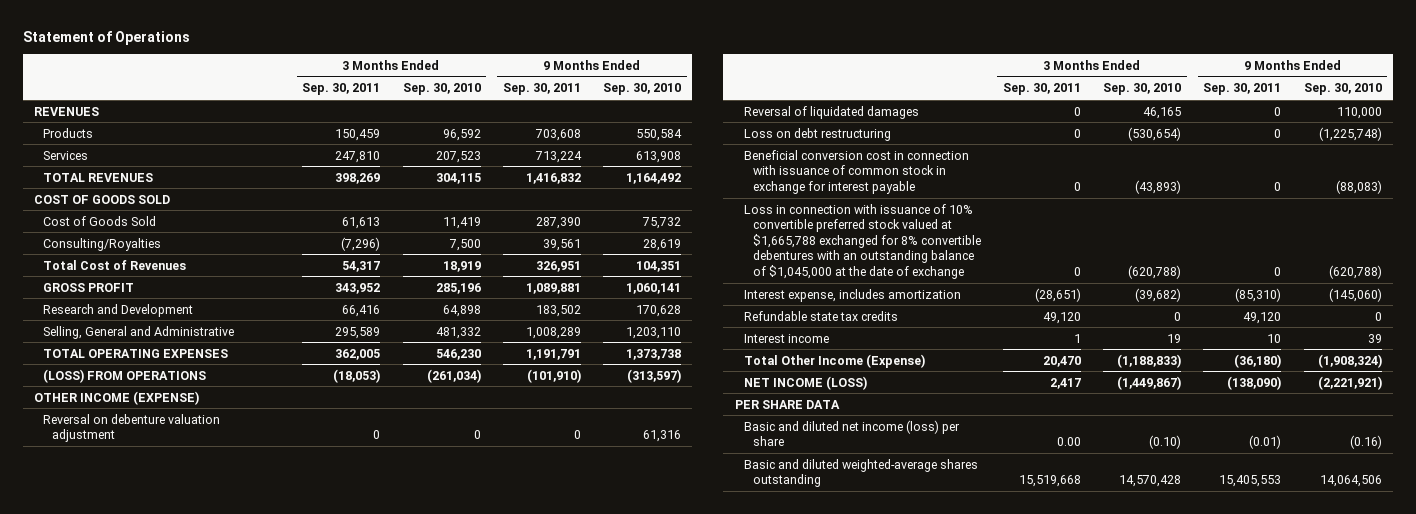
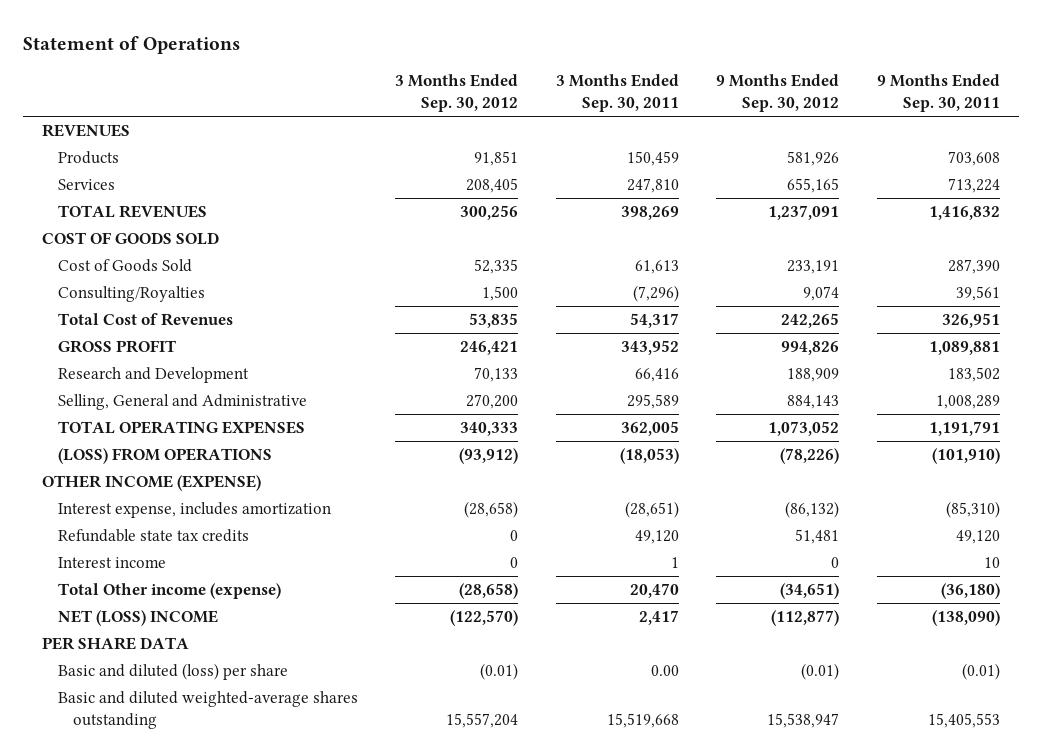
[402,83,481,96] Sep. 30, 2010 -> none
[603,83,682,96] Sep. 30, 2010 -> none
none -> [395,73,519,113] 3 Months Ended Sep. 30, 2012
none -> [716,73,840,113] 9 Months Ended Sep. 30, 2012
[42,413,220,443] Reversal on debenture valuation adjustment -> none
[743,105,919,119] Reversal of liquidated damages -> none
[743,127,891,141] Loss on debt restructuring -> none
[743,149,969,194] Beneficial conversion cost in connection with issuance of common stock in exchange for interest payable -> none
[743,203,981,279] Loss in connection with issuance of 10% convertible preferred stock valued at $1,665,788 exchanged for 8% convertible debentures with an outstanding balance of $1,045,000 at the date of exchange -> none
[743,353,925,368] Total Other Income (Expense) -> [57,583,281,600] Total Other income (expense)
[743,375,867,390] NET INCOME (LOSS) -> [57,610,218,627] NET (LOSS) INCOME
[743,419,960,447] Basic and diluted net income (loss) per share -> [57,663,288,681] Basic and diluted (loss) per share

